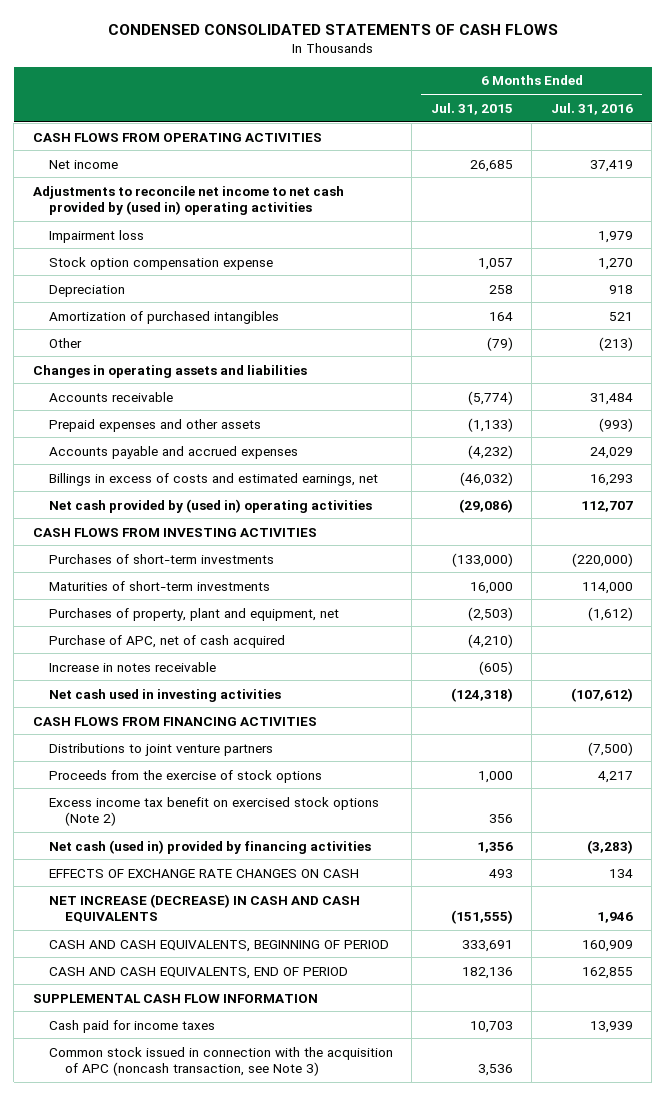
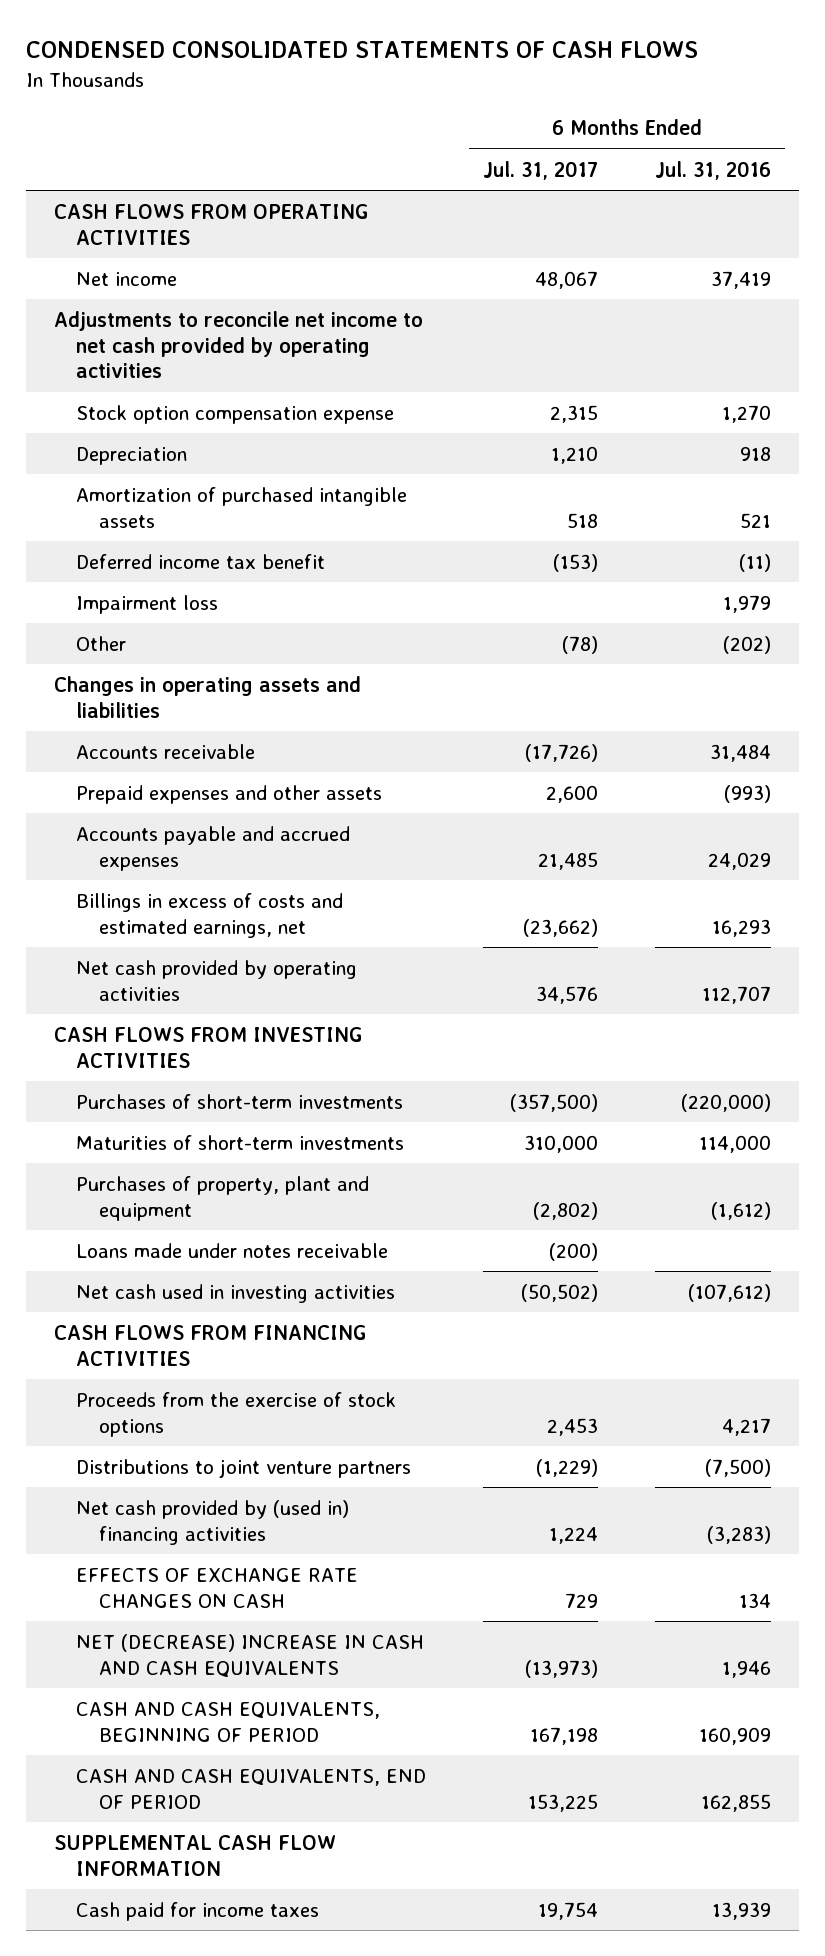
[430,102,513,115] Jul. 31, 2015 -> none
none -> [482,160,598,180] Jul. 31, 2017
[32,185,344,216] Adjustments to reconcile net income to net cash provided by (used in) operating activities -> [53,310,423,379] Adjustments to reconcile net income to net cash provided by operating activities
[48,310,279,324] Amortization of purchased intangibles -> [76,486,408,528] Amortization of purchased intangible assets
none -> [76,553,326,569] Deferred income tax benefit
[48,229,144,243] Impairment loss -> [76,594,219,614] Impairment loss
[598,336,633,351] (213) -> [722,635,771,654] (202)
[48,498,372,513] Net cash provided by (used in) operating activities -> [76,959,358,1001] Net cash provided by operating activities
[48,634,285,648] Purchase of APC, net of cash acquired -> none
[48,661,216,672] Increase in notes receivable -> none
[48,607,339,621] Purchases of property, plant and equipment, net -> [76,1175,370,1221] Purchases of property, plant and equipment
none -> [76,1242,389,1258] Loans made under notes receivable
[48,796,379,827] Excess income tax benefit on exercised stock options (Note 2) -> none
[48,742,273,756] Distributions to joint venture partners -> [76,1458,412,1478] Distributions to joint venture partners
[48,839,371,854] Net cash (used in) provided by financing activities -> [76,1499,350,1545] Net cash provided by (used in) financing activities
[48,893,360,924] NET INCREASE (DECREASE) IN CASH AND CASH EQUIVALENTS -> [76,1633,425,1677] NET (DECREASE) INCREASE IN CASH AND CASH EQUIVALENTS
[48,1046,393,1077] Common stock issued in connection with the acquisition of APC (noncash transaction, see Note 3) -> none

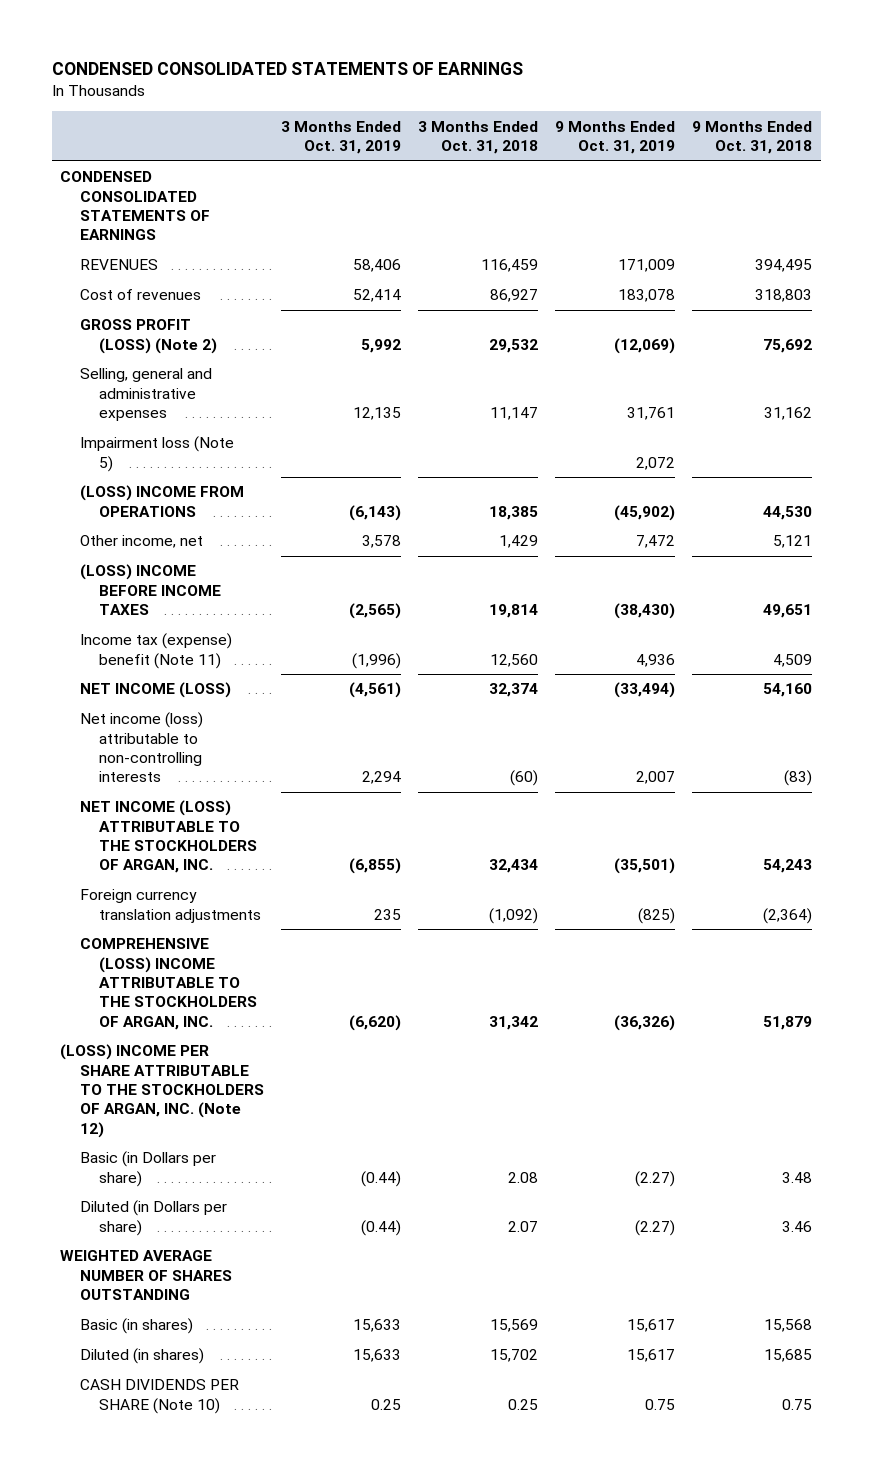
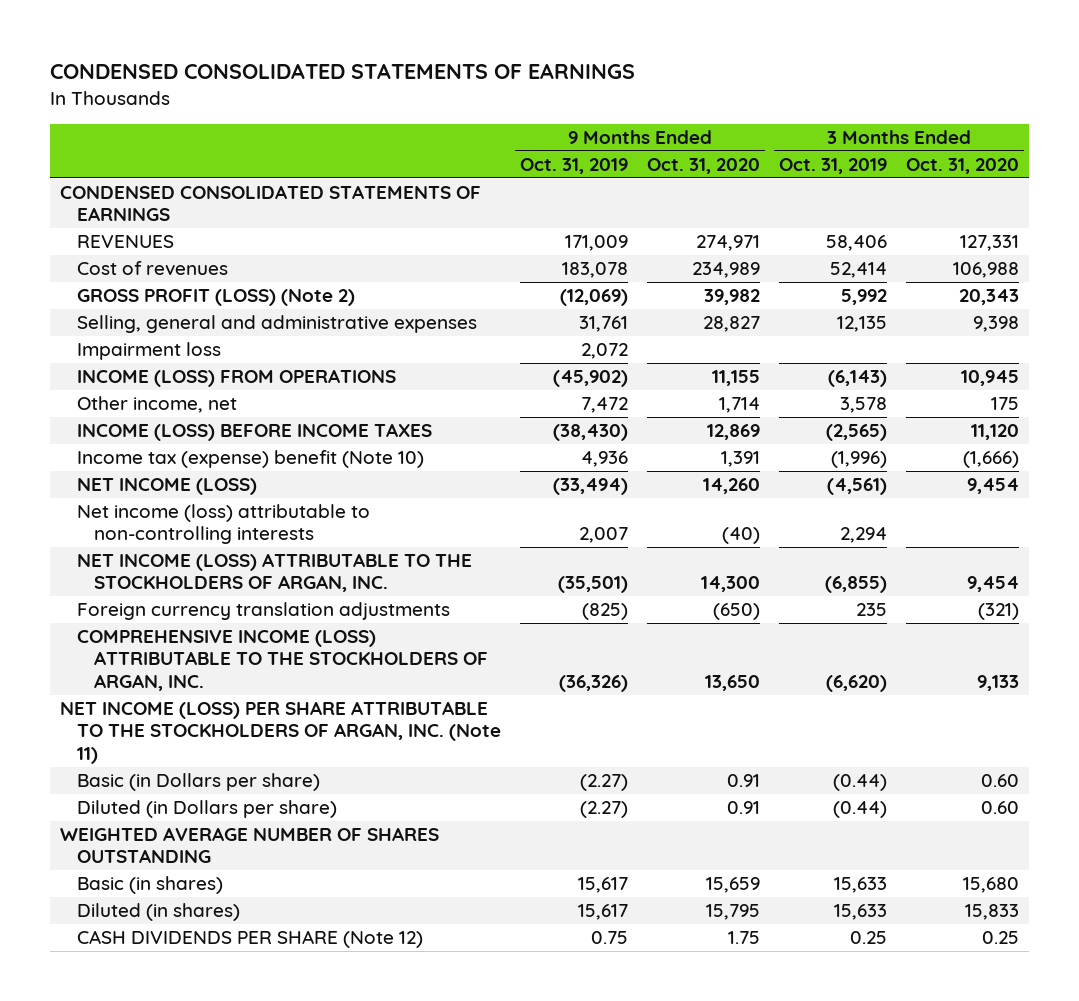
[417,120,538,155] 3 Months Ended Oct. 31, 2018 -> none
[692,120,813,155] 9 Months Ended Oct. 31, 2018 -> none
none -> [646,157,760,174] Oct. 31, 2020
none -> [906,157,1020,174] Oct. 31, 2020
[79,436,234,472] Impairment loss (Note 5) -> [76,342,221,361] Impairment loss
[79,485,244,517] (LOSS) INCOME FROM OPERATIONS -> [76,369,396,388] INCOME (LOSS) FROM OPERATIONS
[79,564,221,616] (LOSS) INCOME BEFORE INCOME TAXES -> [76,423,432,442] INCOME (LOSS) BEFORE INCOME TAXES
[79,633,232,669] Income tax (expense) benefit (Note 11) -> [76,450,424,469] Income tax (expense) benefit (Note 10)
[79,938,257,1030] COMPREHENSIVE (LOSS) INCOME ATTRIBUTABLE TO THE STOCKHOLDERS OF ARGAN, INC. -> [76,630,489,691] COMPREHENSIVE INCOME (LOSS) ATTRIBUTABLE TO THE STOCKHOLDERS OF ARGAN, INC.
[60,1044,264,1138] (LOSS) INCOME PER SHARE ATTRIBUTABLE TO THE STOCKHOLDERS OF ARGAN, INC. (Note 12) -> [59,701,501,764] NET INCOME (LOSS) PER SHARE ATTRIBUTABLE TO THE STOCKHOLDERS OF ARGAN, INC. (Note 11)
[79,1379,239,1414] CASH DIVIDENDS PER SHARE (Note 10) -> [76,930,423,949] CASH DIVIDENDS PER SHARE (Note 12)

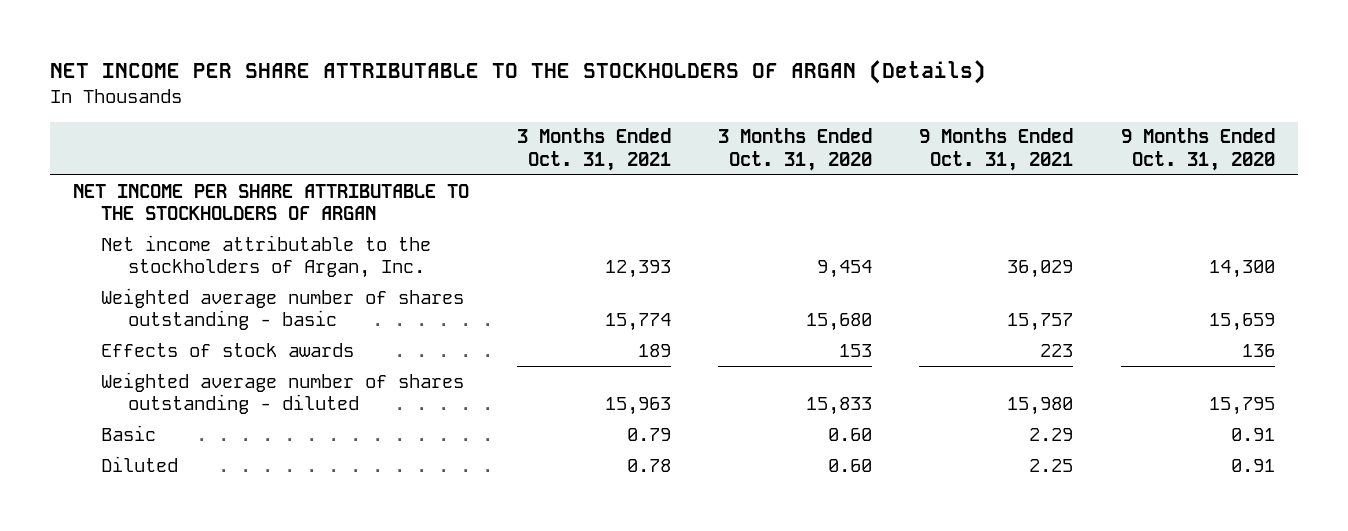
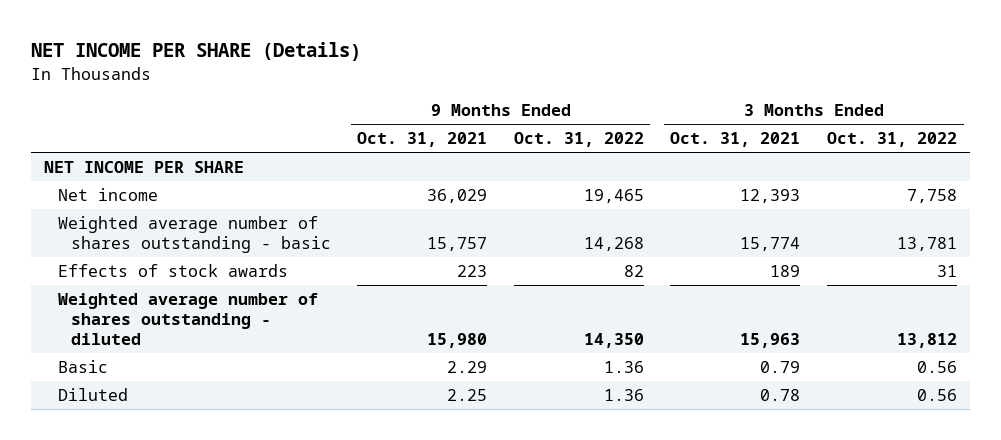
[49,60,986,85] NET INCOME PER SHARE ATTRIBUTABLE TO THE STOCKHOLDERS OF ARGAN (Details) -> [31,42,362,62] NET INCOME PER SHARE (Details)
[718,128,873,172] 3 Months Ended Oct. 31, 2020 -> none
[1120,128,1275,172] 9 Months Ended Oct. 31, 2020 -> none
none -> [513,132,644,148] Oct. 31, 2022
none -> [826,132,957,148] Oct. 31, 2022
[73,183,470,221] NET INCOME PER SHARE ATTRIBUTABLE TO THE STOCKHOLDERS OF ARGAN -> [44,161,245,174] NET INCOME PER SHARE
[100,234,431,279] Net income attributable to the stockholders of Argan, Inc. -> [57,188,158,202] Net income

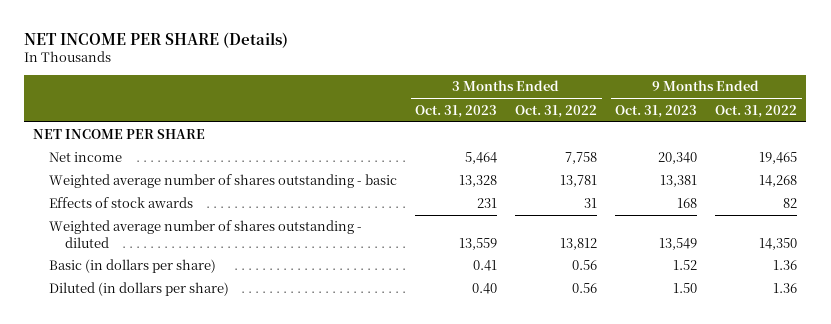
[357,132,488,148] Oct. 31, 2021 -> none
[670,132,801,148] Oct. 31, 2021 -> none
none -> [415,104,498,118] Oct. 31, 2023
none -> [615,104,698,118] Oct. 31, 2023
[57,360,108,374] Basic -> [49,259,217,274] Basic (in dollars per share)
[57,388,128,402] Diluted -> [49,282,230,297] Diluted (in dollars per share)

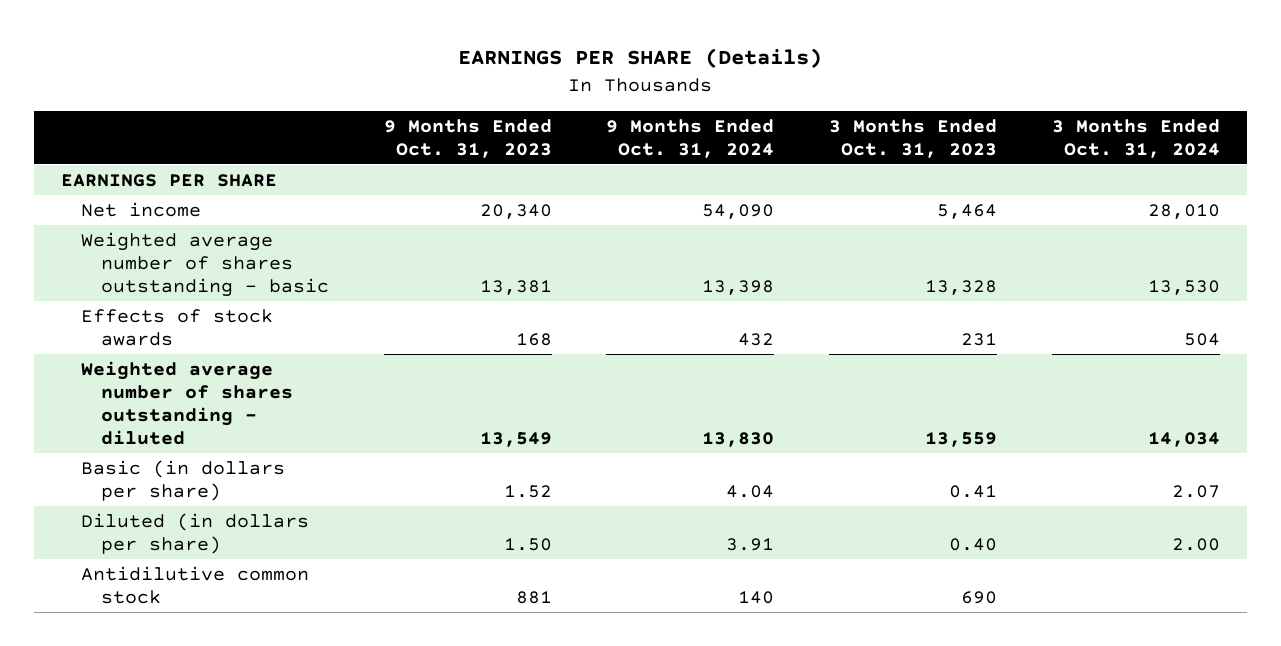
[24,31,289,48] NET INCOME PER SHARE (Details) -> [458,48,823,69] EARNINGS PER SHARE (Details)
[515,104,598,118] Oct. 31, 2022 -> none
[715,104,798,118] Oct. 31, 2022 -> none
none -> [606,118,775,158] 9 Months Ended Oct. 31, 2024
none -> [1051,118,1220,158] 3 Months Ended Oct. 31, 2024
[33,129,206,140] NET INCOME PER SHARE -> [60,173,277,187] EARNINGS PER SHARE
none -> [80,565,309,604] Antidilutive common stock

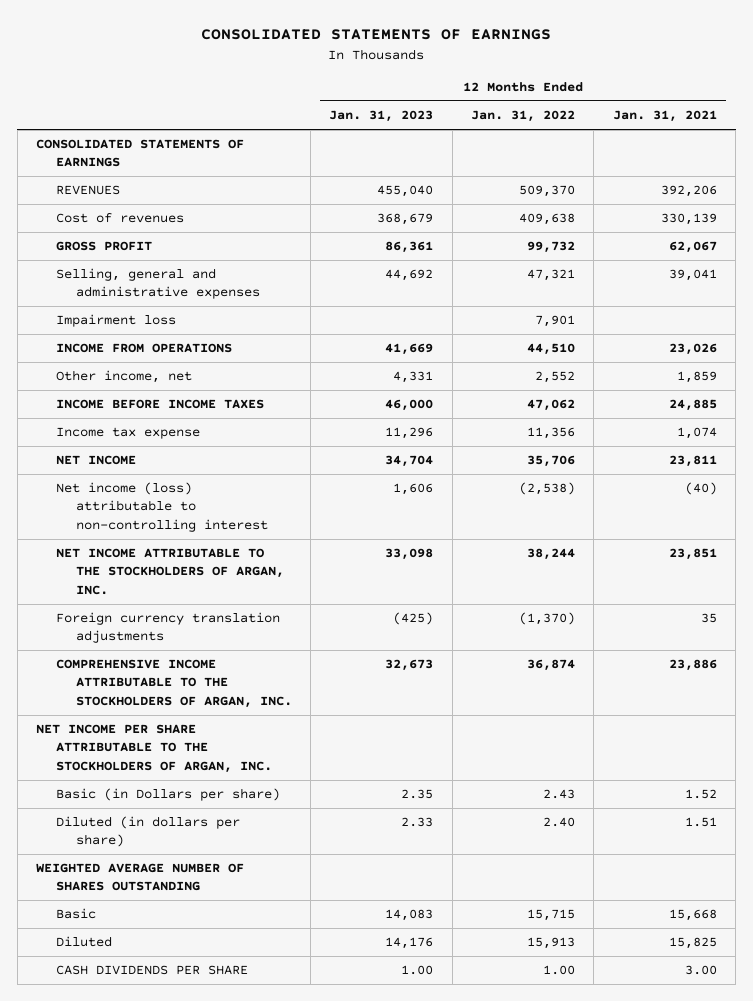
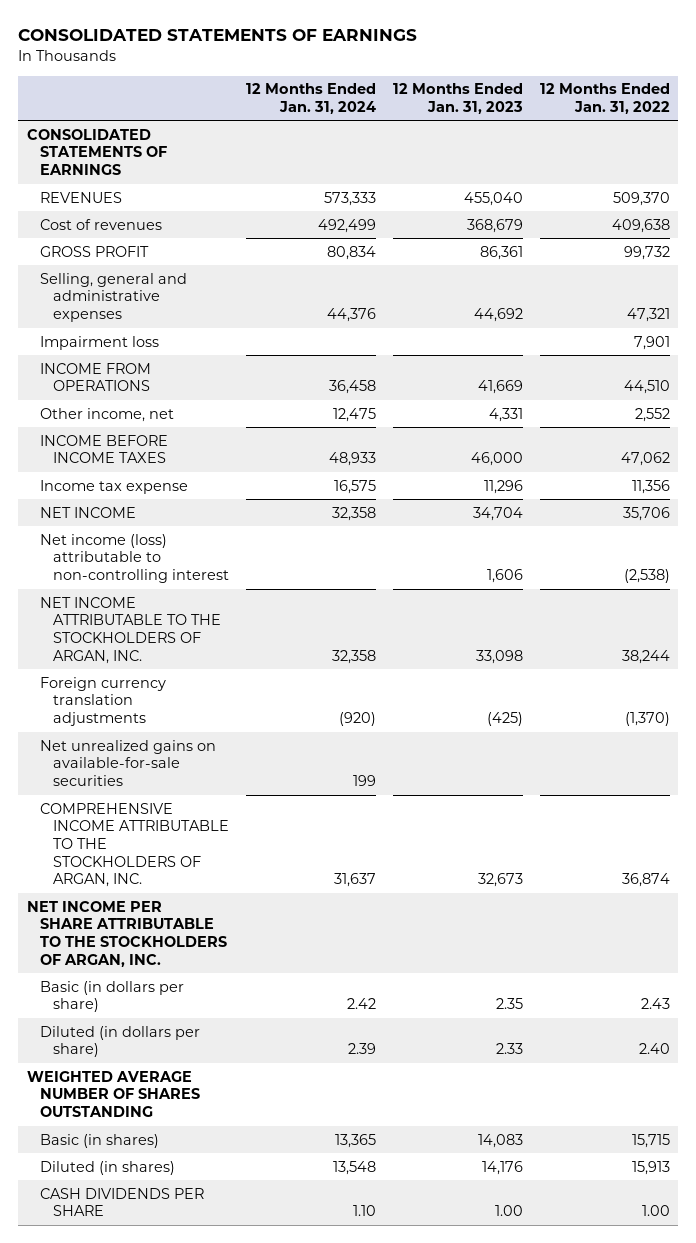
[612,110,717,123] Jan. 31, 2021 -> none
none -> [245,83,376,114] 12 Months Ended Jan. 31, 2024
none -> [39,739,216,787] Net unrealized gains on available-for-sale securities
[55,788,280,802] Basic (in Dollars per share) -> [39,980,184,1013] Basic (in dollars per share)
[55,908,96,920] Basic -> [39,1133,159,1148] Basic (in shares)
[55,936,112,948] Diluted -> [39,1160,175,1175] Diluted (in shares)

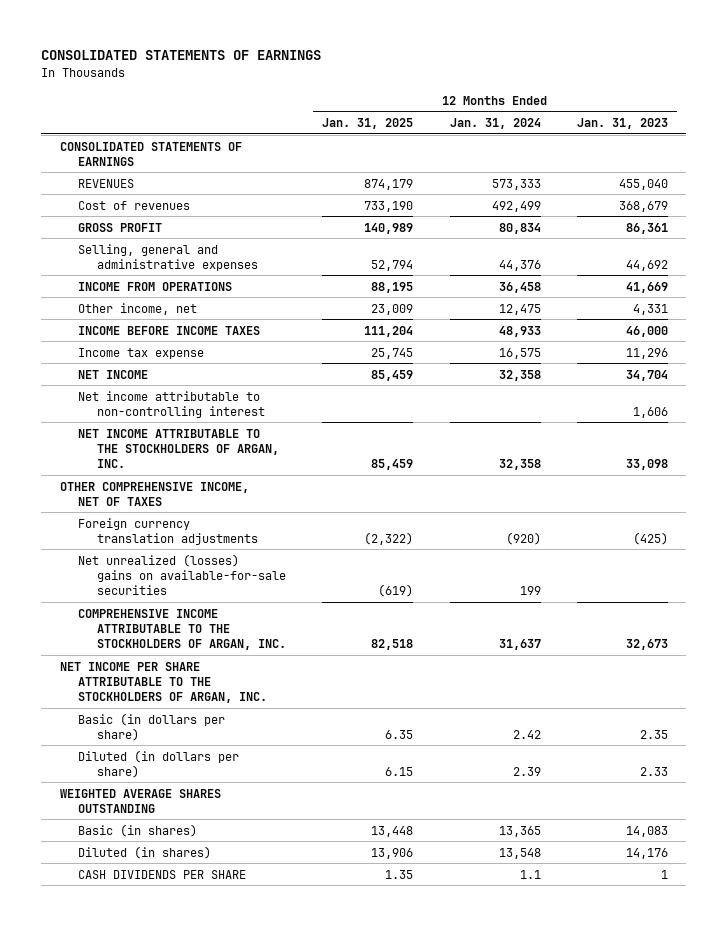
[539,83,670,114] 12 Months Ended Jan. 31, 2022 -> none
none -> [322,117,414,129] Jan. 31, 2025
[39,335,159,350] Impairment loss -> none
[39,533,230,584] Net income (loss) attributable to non-controlling interest -> [78,390,265,418] Net income attributable to non-controlling interest
none -> [59,481,249,506] OTHER COMPREHENSIVE INCOME, NET OF TAXES
[39,739,216,787] Net unrealized gains on available-for-sale securities -> [78,553,286,595] Net unrealized (losses) gains on available-for-sale securities
[26,1070,200,1118] WEIGHTED AVERAGE NUMBER OF SHARES OUTSTANDING -> [59,788,221,813] WEIGHTED AVERAGE SHARES OUTSTANDING
[352,1205,376,1217] 1.10 -> [519,869,541,879] 1.1
[494,1205,523,1217] 1.00 -> [661,869,669,879] 1

